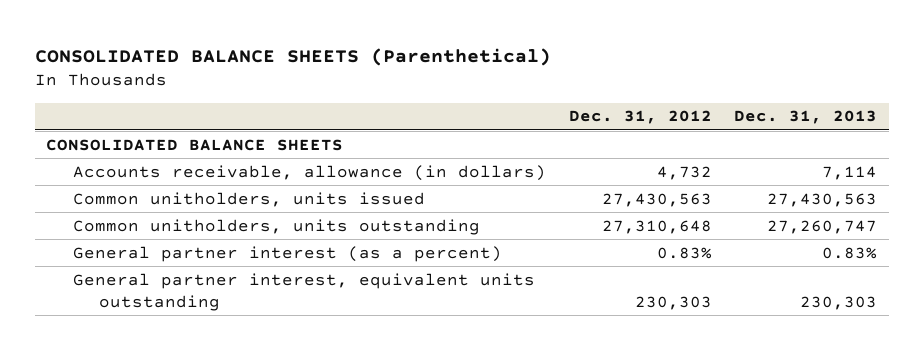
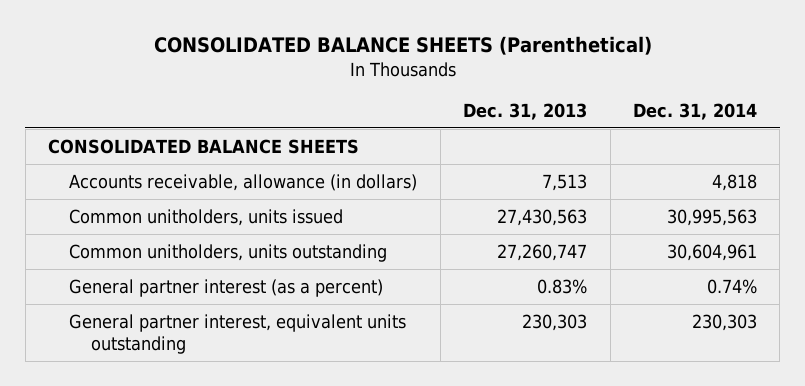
[568,110,712,125] Dec. 31, 2012 -> none
none -> [632,102,757,120] Dec. 31, 2014
[822,165,878,180] 7,114 -> [542,173,588,191] 7,513

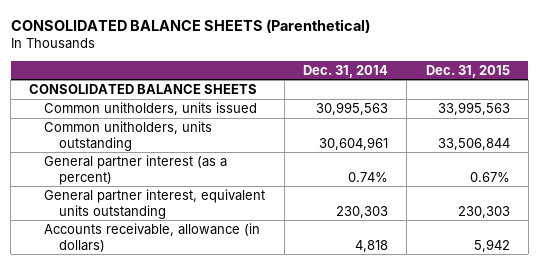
[463,102,588,120] Dec. 31, 2013 -> none
none -> [425,64,510,78] Dec. 31, 2015
[69,173,418,191] Accounts receivable, allowance (in dollars) -> [44,223,261,252] Accounts receivable, allowance (in dollars)

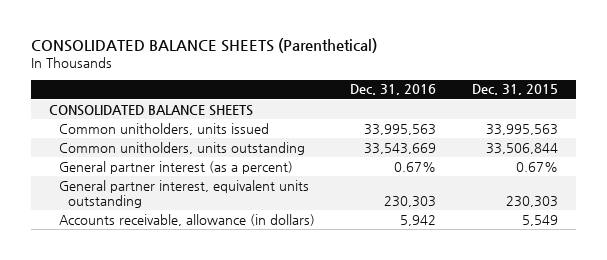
[302,64,388,78] Dec. 31, 2014 -> none
none -> [350,84,437,96] Dec. 31, 2016
[473,238,510,252] 5,942 -> [521,214,558,226] 5,549

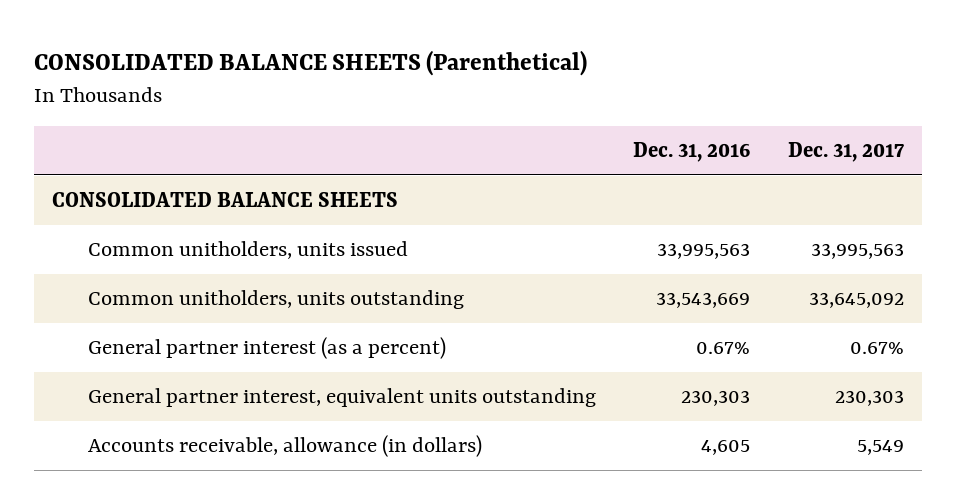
[471,84,558,96] Dec. 31, 2015 -> none
none -> [787,142,904,163] Dec. 31, 2017
[400,214,437,226] 5,942 -> [701,440,751,456] 4,605

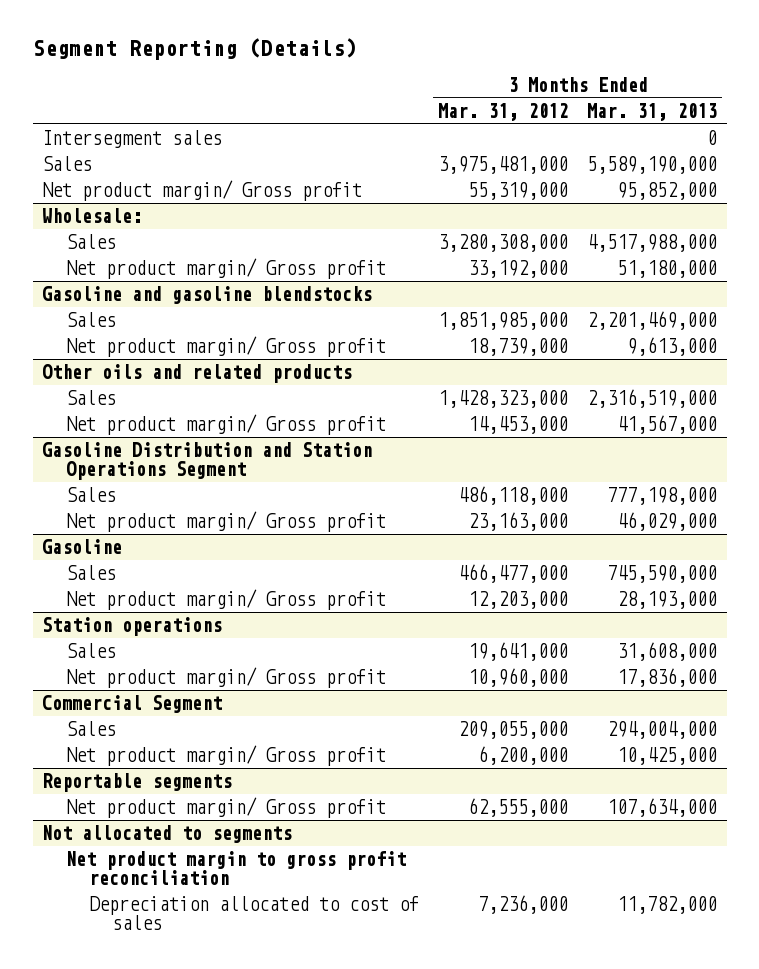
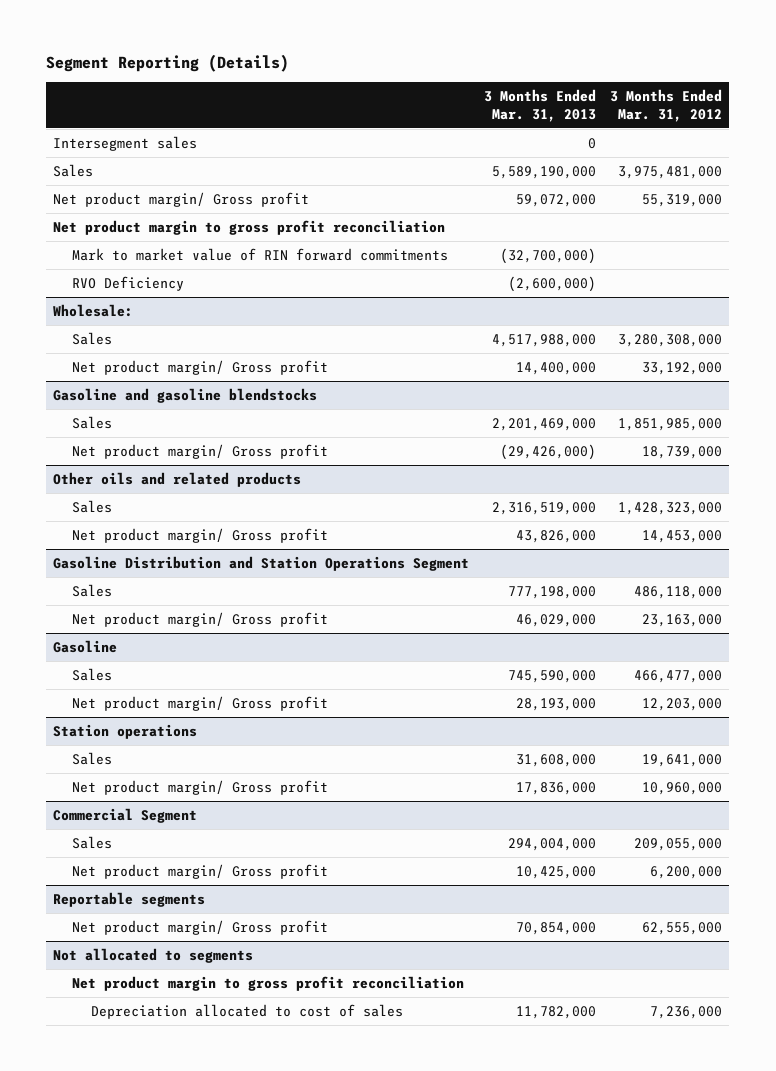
[617,182,718,201] 95,852,000 -> [515,194,596,208] 59,072,000
none -> [53,220,446,236] Net product margin to gross profit reconciliation
none -> [72,248,449,262] Mark to market value of RIN forward commitments
none -> [72,276,185,292] RVO Deficiency
[617,260,718,279] 51,180,000 -> [515,362,596,376] 14,400,000
[627,337,718,357] 9,613,000 -> [499,444,596,461] (29,426,000)
[617,415,718,435] 41,567,000 -> [515,530,596,544] 43,826,000
[607,798,718,818] 107,634,000 -> [515,922,596,936] 70,854,000

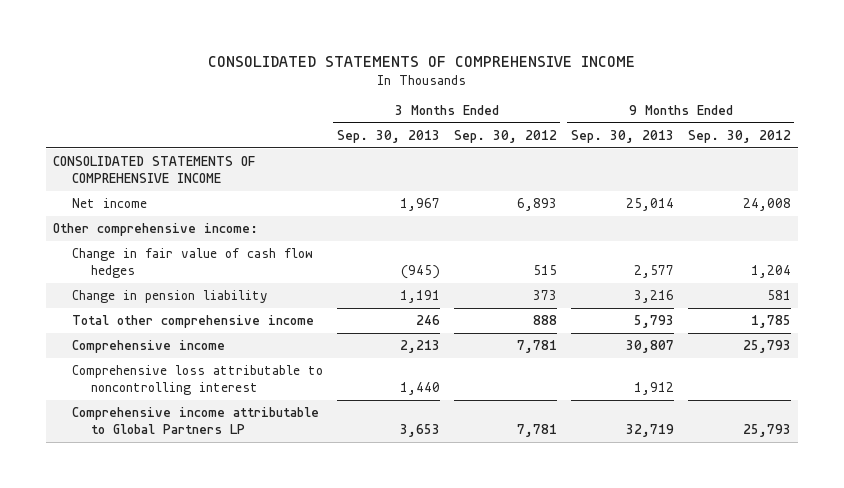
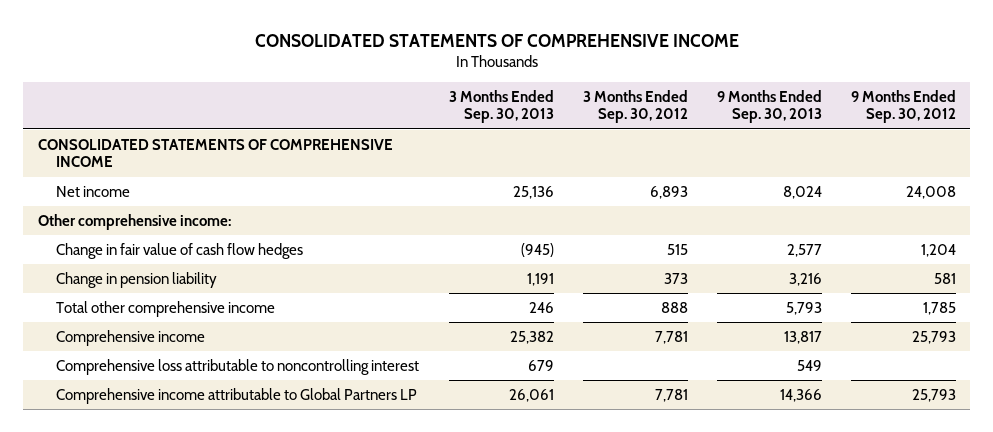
[399,198,440,212] 1,967 -> [512,185,554,199] 25,136
[625,198,674,212] 25,014 -> [782,185,822,199] 8,024
[399,340,440,354] 2,213 -> [509,330,554,344] 25,382
[625,340,674,354] 30,807 -> [783,330,822,344] 13,817
[399,381,440,395] 1,440 -> [527,359,554,371] 679
[633,381,674,395] 1,912 -> [796,359,822,371] 549
[399,423,440,437] 3,653 -> [508,388,554,402] 26,061
[625,423,674,437] 32,719 -> [779,388,822,402] 14,366

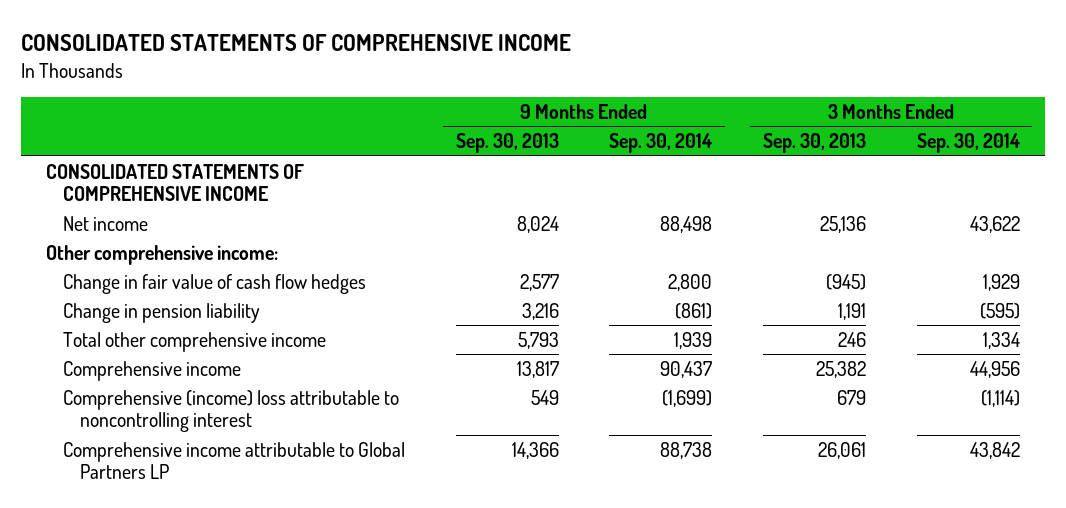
[582,90,688,124] 3 Months Ended Sep. 30, 2012 -> none
[850,90,956,124] 9 Months Ended Sep. 30, 2012 -> none
none -> [609,133,713,154] Sep. 30, 2014
none -> [916,133,1020,154] Sep. 30, 2014
[56,358,420,375] Comprehensive loss attributable to noncontrolling interest -> [63,389,400,433] Comprehensive (income) loss attributable to noncontrolling interest

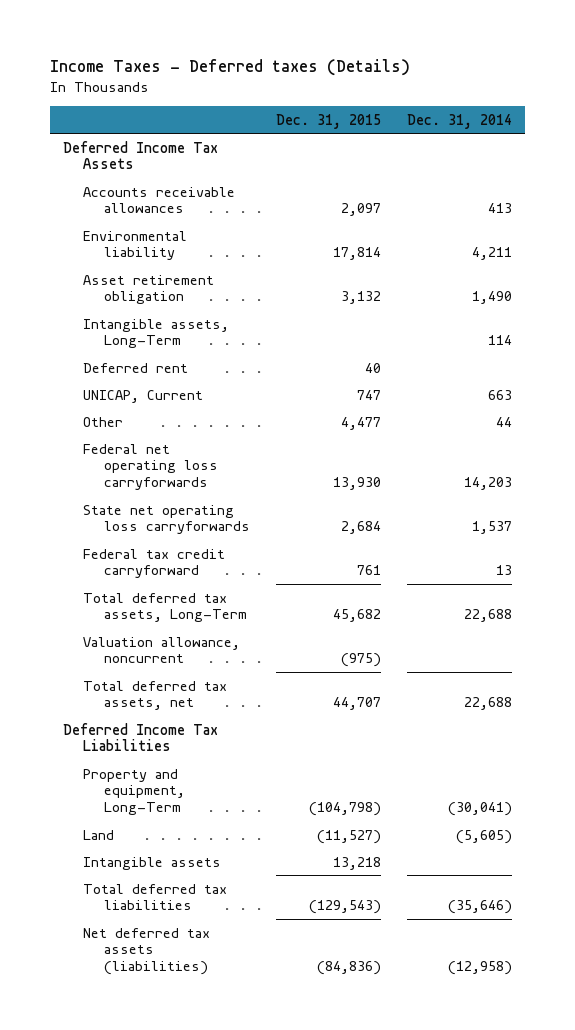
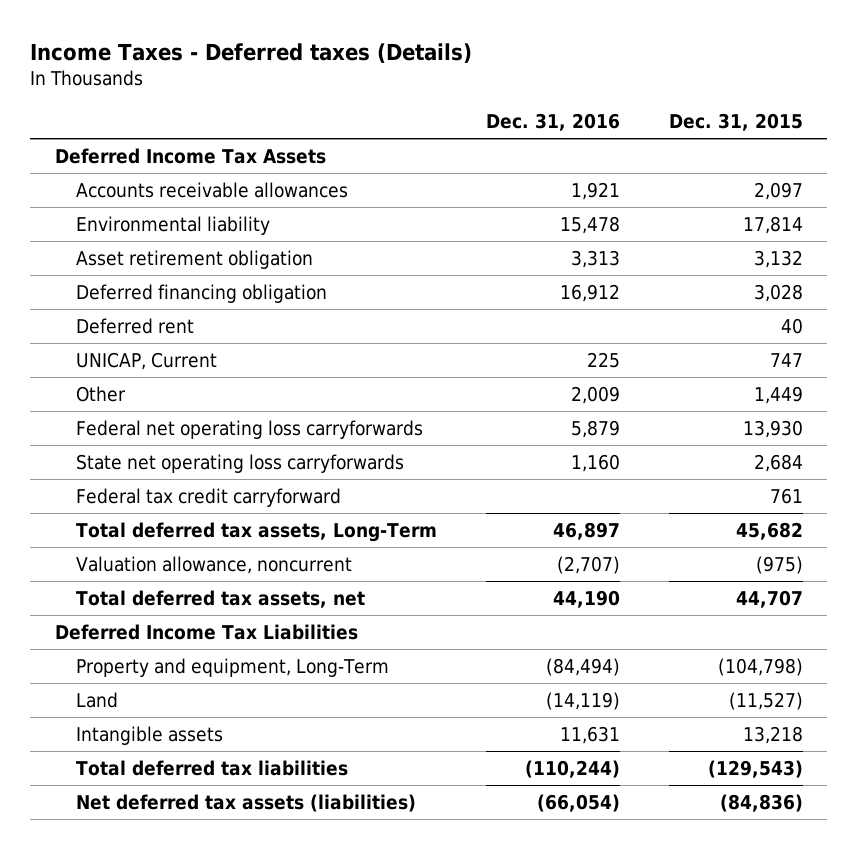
[406,113,512,129] Dec. 31, 2014 -> none
none -> [485,113,620,132] Dec. 31, 2016
[83,318,230,349] Intangible assets, Long-Term -> none
none -> [75,284,327,304] Deferred financing obligation
[340,416,381,430] 4,477 -> [753,386,803,405] 1,449

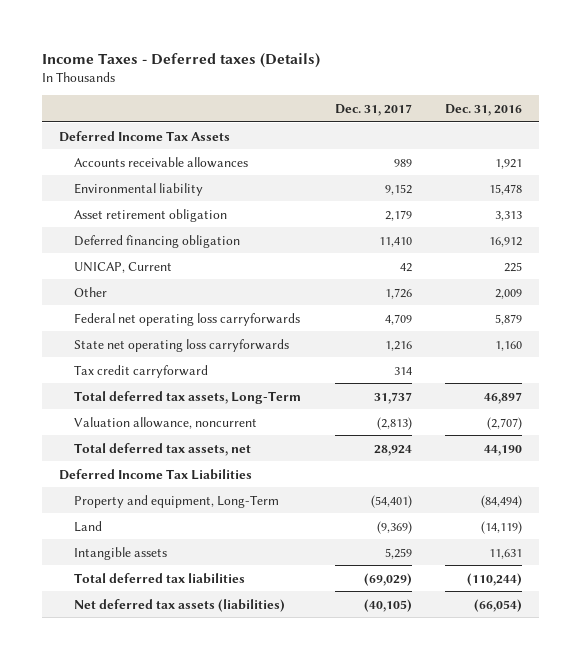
[668,113,803,132] Dec. 31, 2015 -> none
none -> [334,104,412,117] Dec. 31, 2017
[75,318,194,335] Deferred rent -> none
[75,488,341,508] Federal tax credit carryforward -> [74,364,209,378] Tax credit carryforward

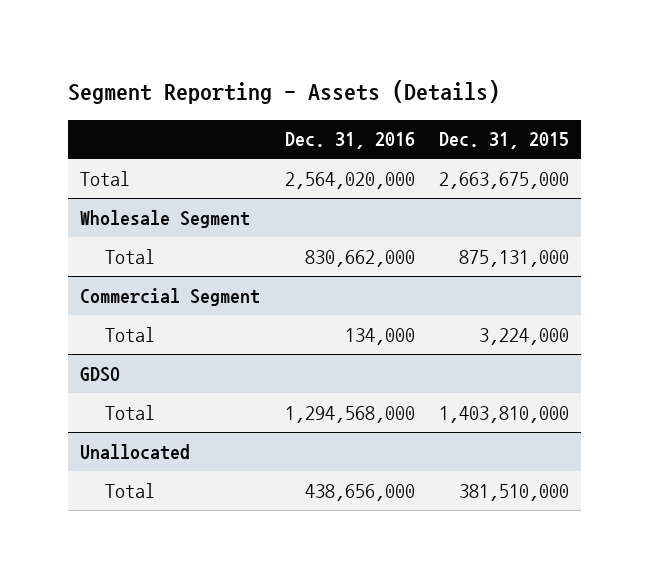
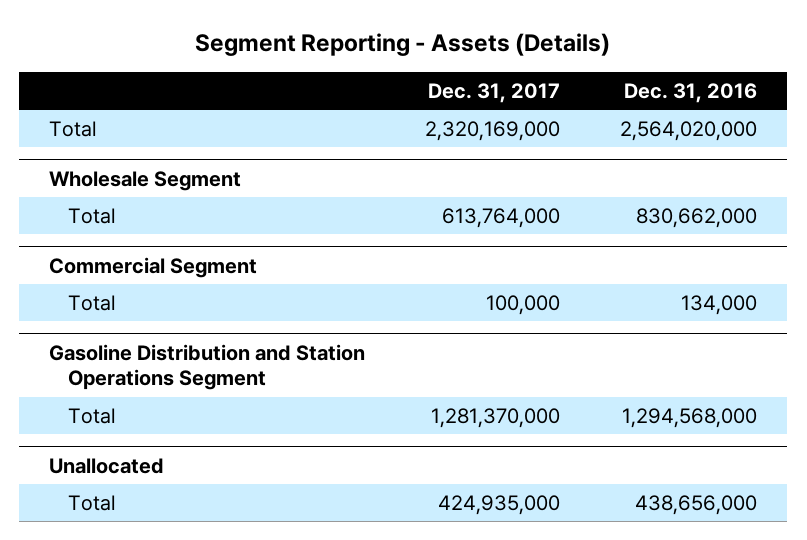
[439,132,570,150] Dec. 31, 2015 -> none
none -> [428,83,561,104] Dec. 31, 2017
[80,366,121,382] GDSO -> [49,343,366,391] Gasoline Distribution and Station Operations Segment

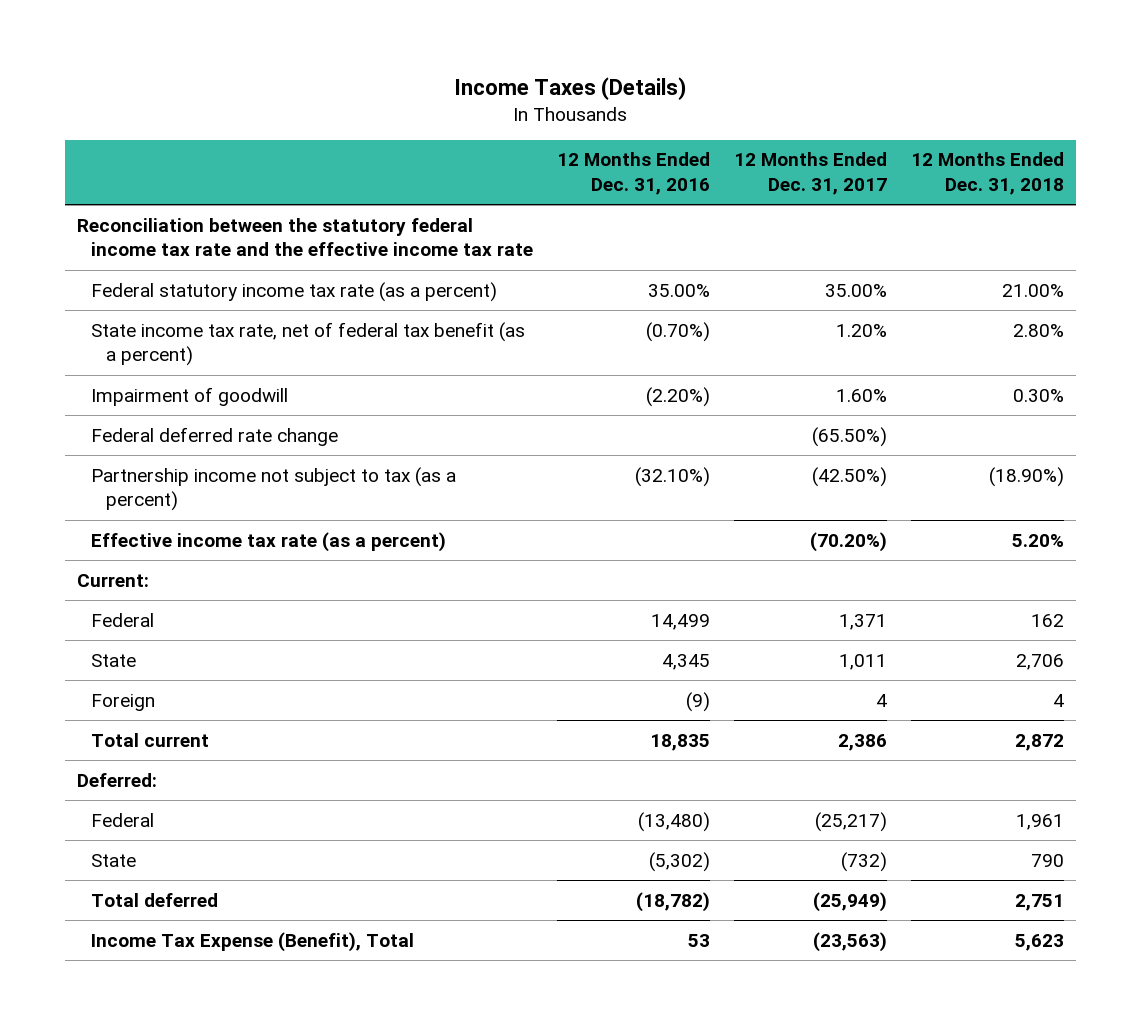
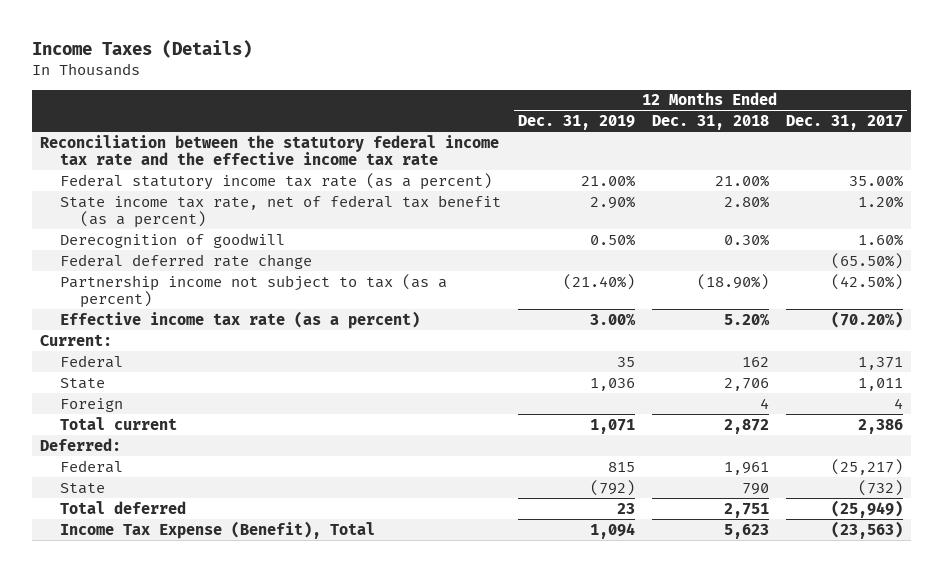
[557,152,711,196] 12 Months Ended Dec. 31, 2016 -> none
none -> [518,115,636,131] Dec. 31, 2019
[91,386,289,406] Impairment of goodwill -> [60,232,286,248] Derecognition of goodwill

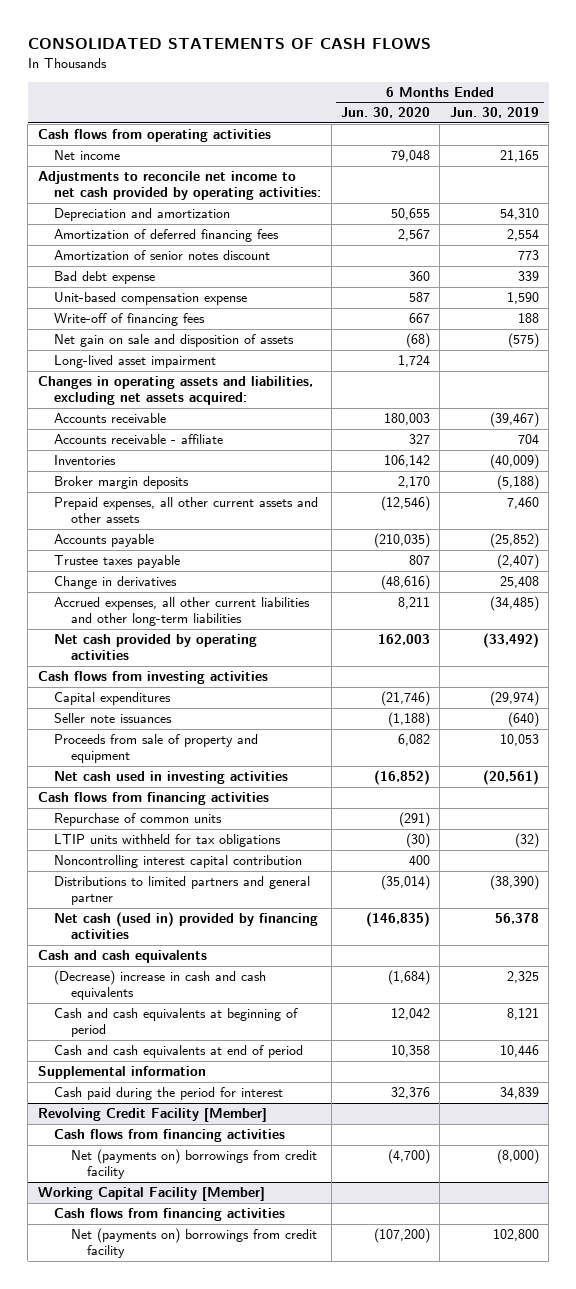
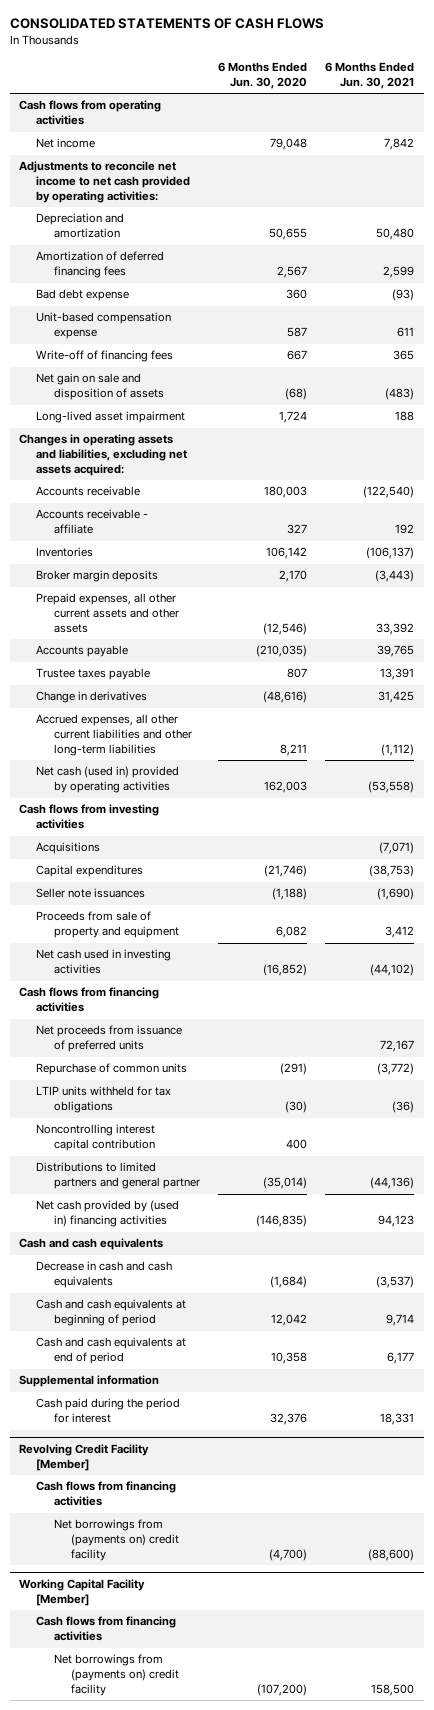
[449,107,539,119] Jun. 30, 2019 -> none
none -> [325,62,415,90] 6 Months Ended Jun. 30, 2021
[54,250,271,261] Amortization of senior notes discount -> none
[54,634,258,661] Net cash provided by operating activities -> [36,766,180,794] Net cash (used in) provided by operating activities
none -> [36,842,101,855] Acquisitions
none -> [36,1025,183,1053] Net proceeds from issuance of preferred units
[54,912,319,940] Net cash (used in) provided by financing activities -> [36,1200,180,1228] Net cash provided by (used in) financing activities
[54,970,267,1001] (Decrease) increase in cash and cash equivalents -> [36,1261,173,1289] Decrease in cash and cash equivalents
[70,1149,317,1180] Net (payments on) borrowings from credit facility -> [53,1519,179,1562] Net borrowings from (payments on) credit facility
[70,1228,317,1259] Net (payments on) borrowings from credit facility -> [53,1654,179,1697] Net borrowings from (payments on) credit facility

